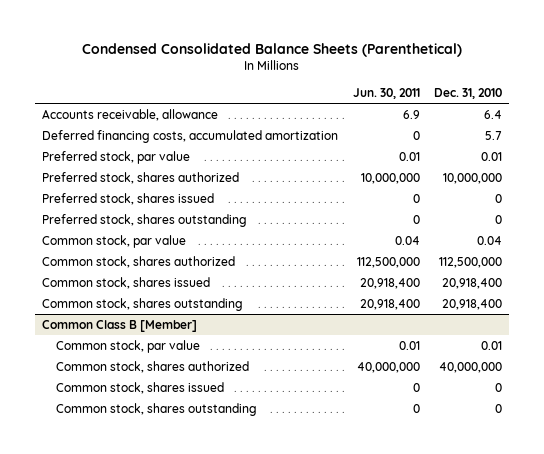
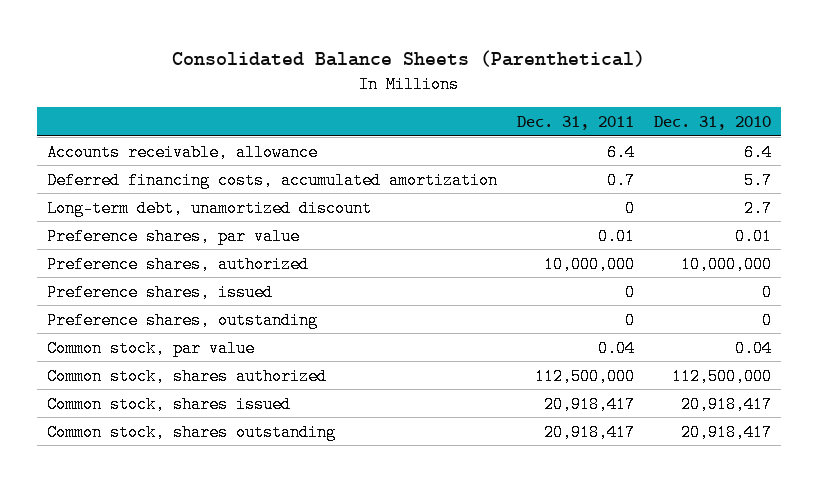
[82,42,463,57] Condensed Consolidated Balance Sheets (Parenthetical) -> [171,50,645,68] Consolidated Balance Sheets (Parenthetical)
[352,87,420,99] Jun. 30, 2011 -> none
none -> [516,116,634,131] Dec. 31, 2011
none -> [46,199,372,217] Long-term debt, unamortized discount
[42,151,191,165] Preferred stock, par value -> [46,227,300,245] Preference shares, par value
[42,172,240,185] Preferred stock, shares authorized -> [46,255,309,273] Preference shares, authorized
[42,193,215,206] Preferred stock, shares issued -> [46,283,273,301] Preference shares, issued
[42,214,248,228] Preferred stock, shares outstanding -> [46,311,318,329] Preference shares, outstanding
[42,320,198,333] Common Class B [Member] -> none
[55,340,200,354] Common stock, par value -> none
[55,361,249,374] Common stock, shares authorized -> none
[55,382,224,395] Common stock, shares issued -> none
[55,403,257,417] Common stock, shares outstanding -> none
[442,278,503,290] 20,918,400 -> [680,395,772,413] 20,918,417
[442,299,503,311] 20,918,400 -> [680,423,772,441] 20,918,417

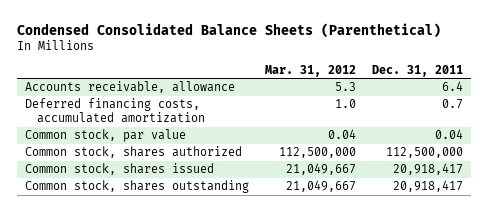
[171,50,645,68] Consolidated Balance Sheets (Parenthetical) -> [16,22,441,38] Condensed Consolidated Balance Sheets (Parenthetical)
[653,116,771,131] Dec. 31, 2010 -> none
none -> [265,65,357,78] Mar. 31, 2012
[46,199,372,217] Long-term debt, unamortized discount -> none
[46,227,300,245] Preference shares, par value -> none
[46,255,309,273] Preference shares, authorized -> none
[46,283,273,301] Preference shares, issued -> none
[46,311,318,329] Preference shares, outstanding -> none

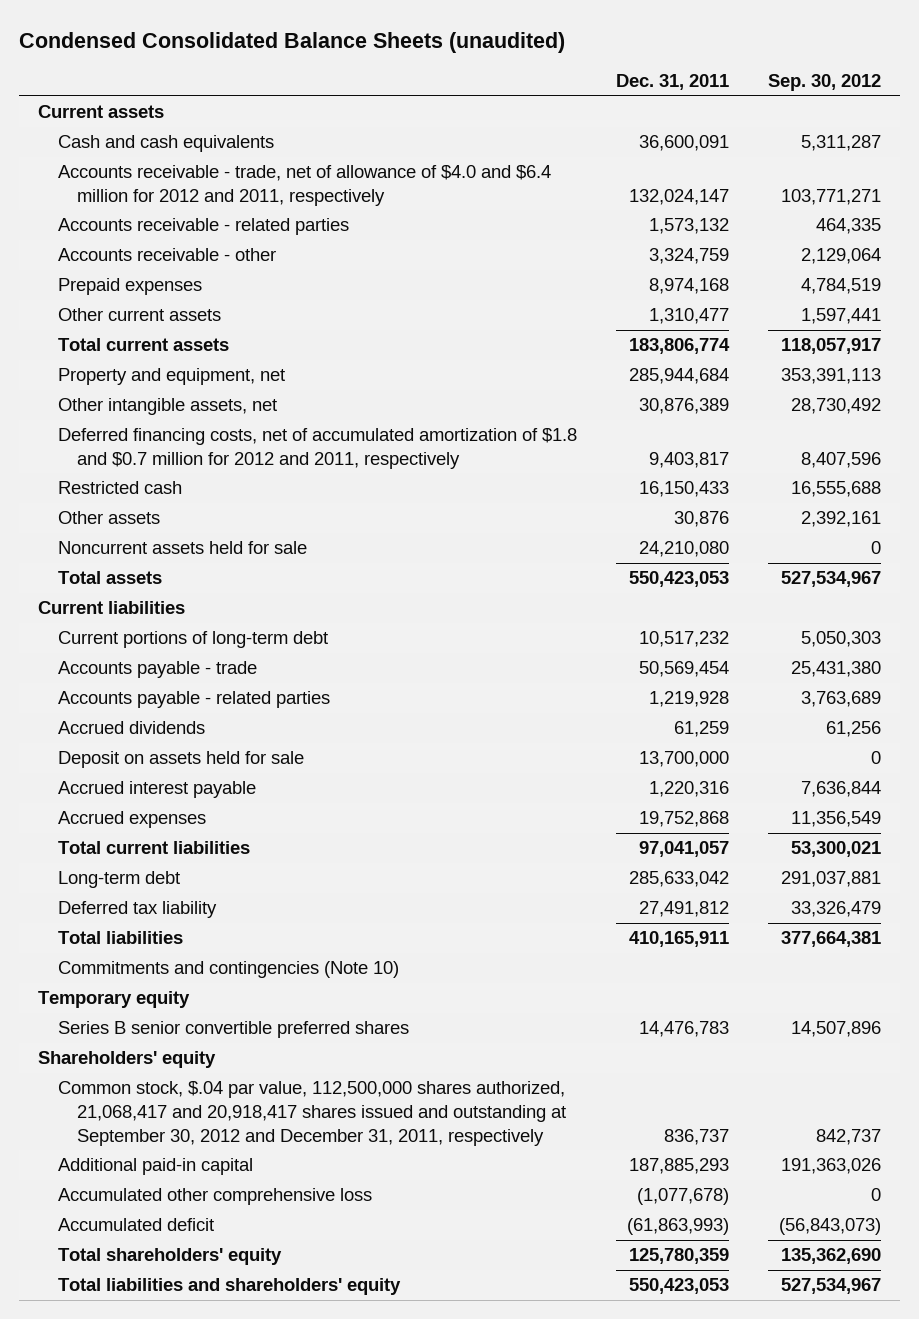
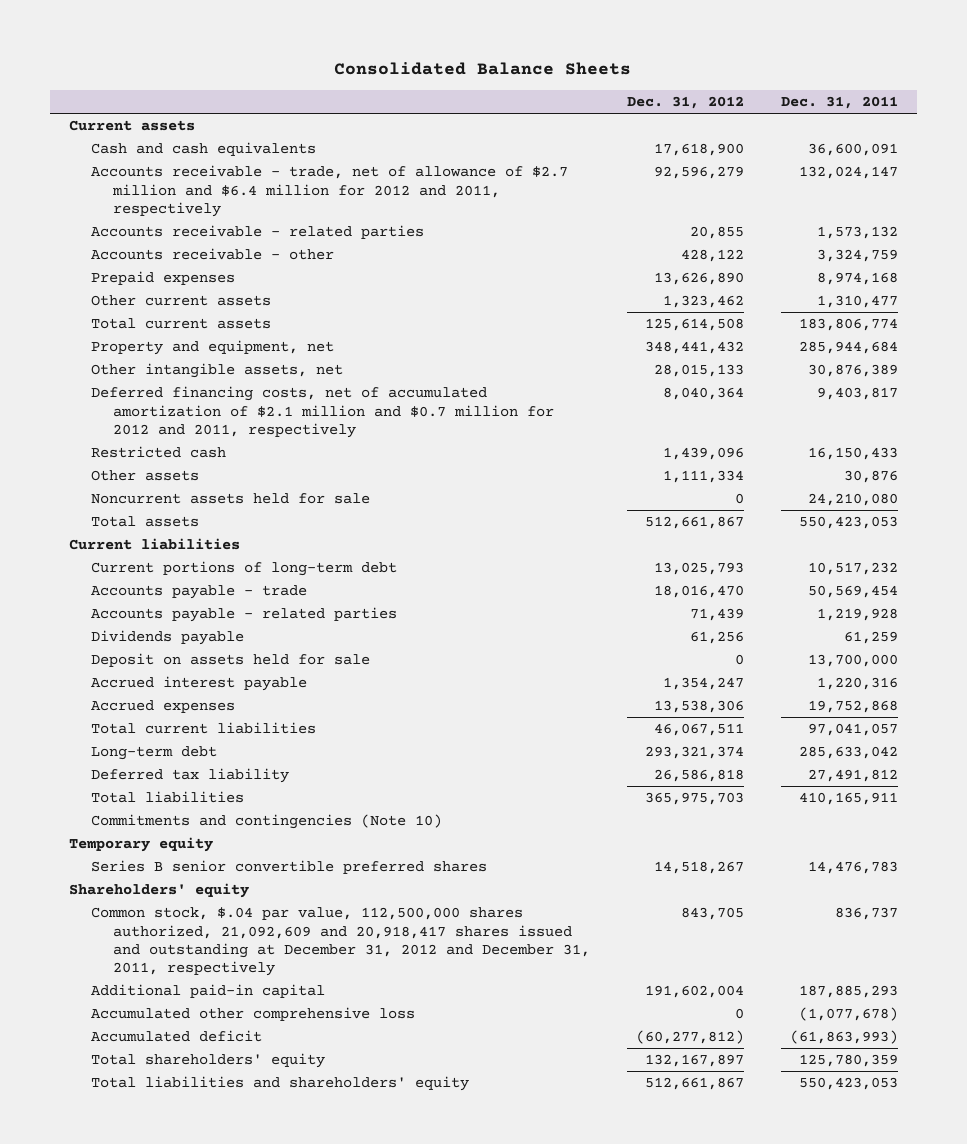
[18,31,565,53] Condensed Consolidated Balance Sheets (unaudited) -> [334,62,632,76] Consolidated Balance Sheets
[767,74,881,92] Sep. 30, 2012 -> none
none -> [627,96,745,110] Dec. 31, 2012
[57,165,551,207] Accounts receivable - trade, net of allowance of $4.0 and $6.4 million for 2012 and 2011, respectively -> [90,165,568,217] Accounts receivable - trade, net of allowance of $2.7 million and $6.4 million for 2012 and 2011, respectively
[57,428,577,470] Deferred financing costs, net of accumulated amortization of $1.8 and $0.7 million for 2012 and 2011, respectively -> [90,386,554,438] Deferred financing costs, net of accumulated amortization of $2.1 million and $0.7 million for 2012 and 2011, respectively
[57,721,205,735] Accrued dividends -> [90,630,244,646] Dividends payable
[57,1081,567,1146] Common stock, $.04 par value, 112,500,000 shares authorized, 21,068,417 and 20,918,417 shares issued and outstanding at September 30, 2012 and December 31, 2011, respectively -> [90,907,590,977] Common stock, $.04 par value, 112,500,000 shares authorized, 21,092,609 and 20,918,417 shares issued and outstanding at December 31, 2012 and December 31, 2011, respectively

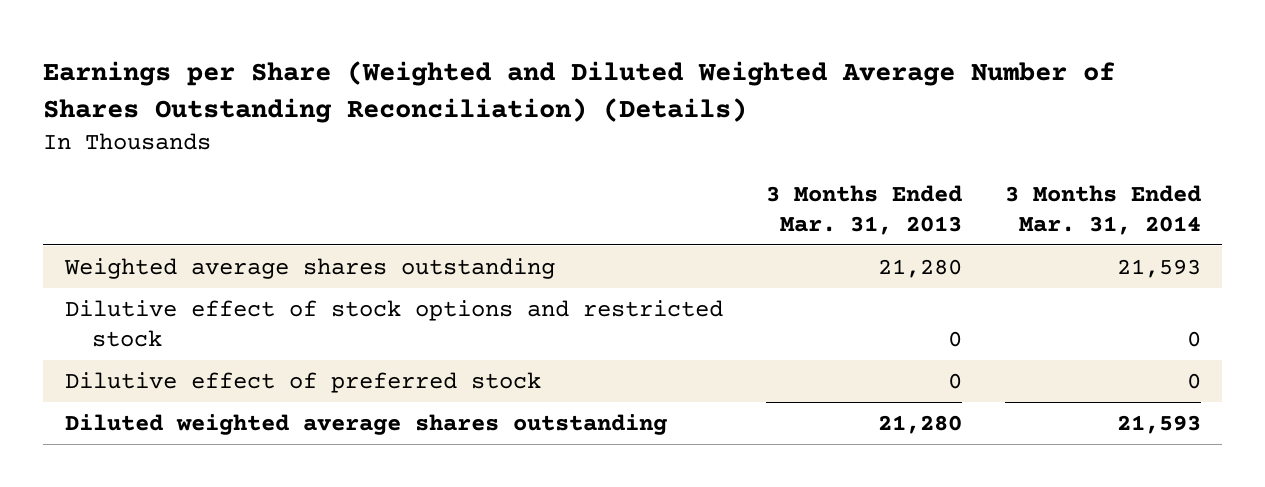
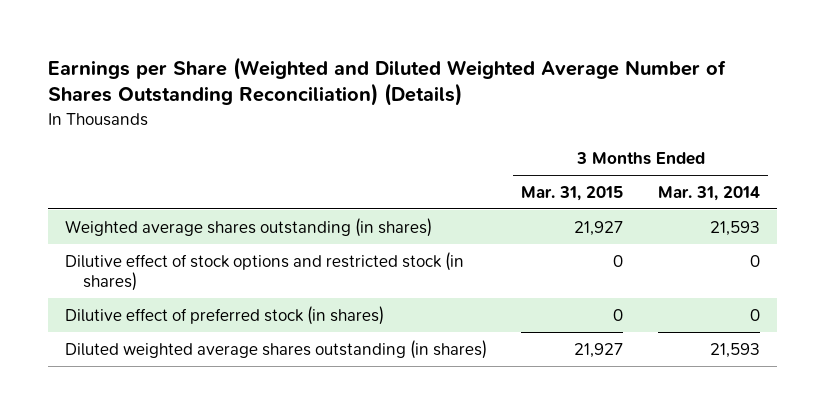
[765,184,962,236] 3 Months Ended Mar. 31, 2013 -> none
none -> [521,186,624,202] Mar. 31, 2015
[63,257,555,279] Weighted average shares outstanding -> [64,217,432,237] Weighted average shares outstanding (in shares)
[64,299,723,348] Dilutive effect of stock options and restricted stock -> [64,251,464,291] Dilutive effect of stock options and restricted stock (in shares)
[64,371,541,393] Dilutive effect of preferred stock -> [64,305,384,325] Dilutive effect of preferred stock (in shares)
[64,413,667,435] Diluted weighted average shares outstanding -> [64,339,487,359] Diluted weighted average shares outstanding (in shares)

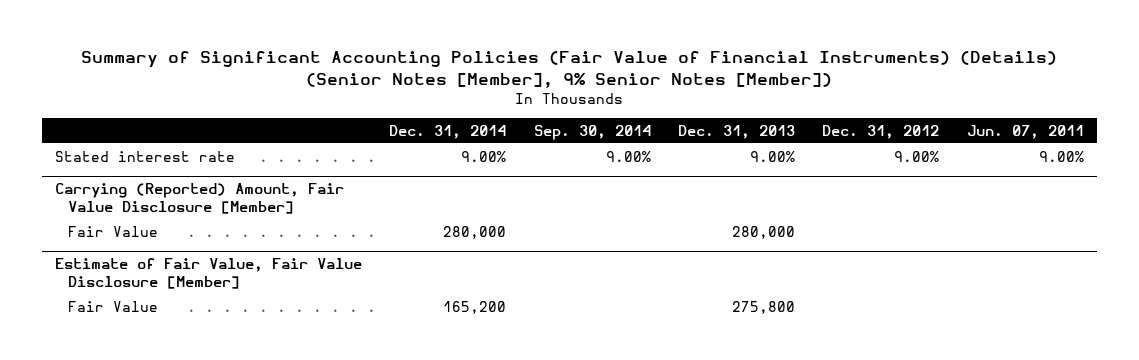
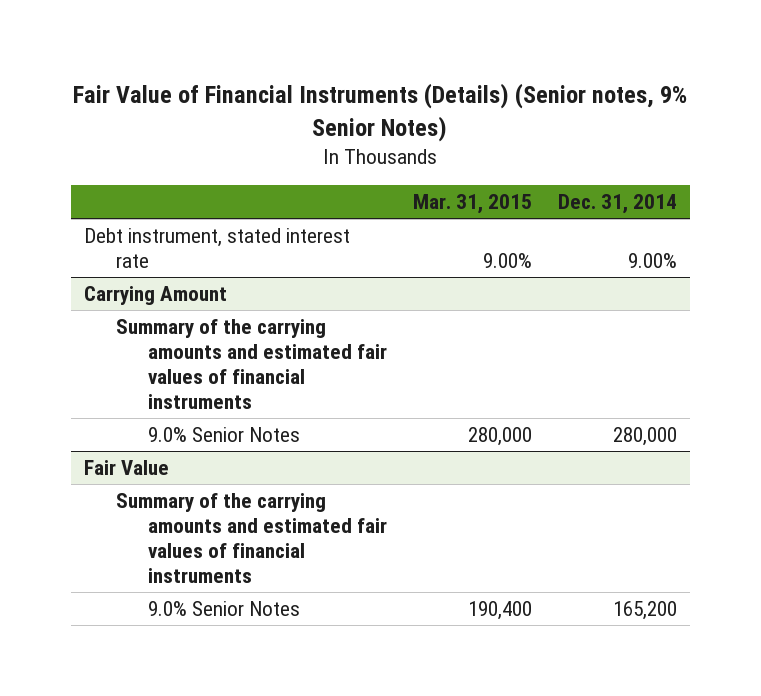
[81,51,1058,89] Summary of Significant Accounting Policies (Fair Value of Financial Instruments) (Details) (Senior Notes [Member], 9% Senior Notes [Member]) -> [73,83,688,142] Fair Value of Financial Instruments (Details) (Senior notes, 9% Senior Notes)
[533,124,651,140] Sep. 30, 2014 -> none
[678,124,796,139] Dec. 31, 2013 -> none
[822,124,940,139] Dec. 31, 2012 -> none
[966,124,1084,139] Jun. 07, 2011 -> none
none -> [413,194,533,215] Mar. 31, 2015
[67,225,158,237] Fair Value -> none
[55,150,236,162] Stated interest rate -> [83,228,350,268] Debt instrument, stated interest rate
[55,183,345,214] Carrying (Reported) Amount, Fair Value Disclosure [Member] -> [83,286,227,306] Carrying Amount
none -> [115,319,388,409] Summary of the carrying amounts and estimated fair values of financial instruments
none -> [148,427,301,443] 9.0% Senior Notes
[55,258,363,289] Estimate of Fair Value, Fair Value Disclosure [Member] -> [83,460,169,476] Fair Value
none -> [115,493,388,583] Summary of the carrying amounts and estimated fair values of financial instruments
[67,300,158,312] Fair Value -> [148,601,301,617] 9.0% Senior Notes

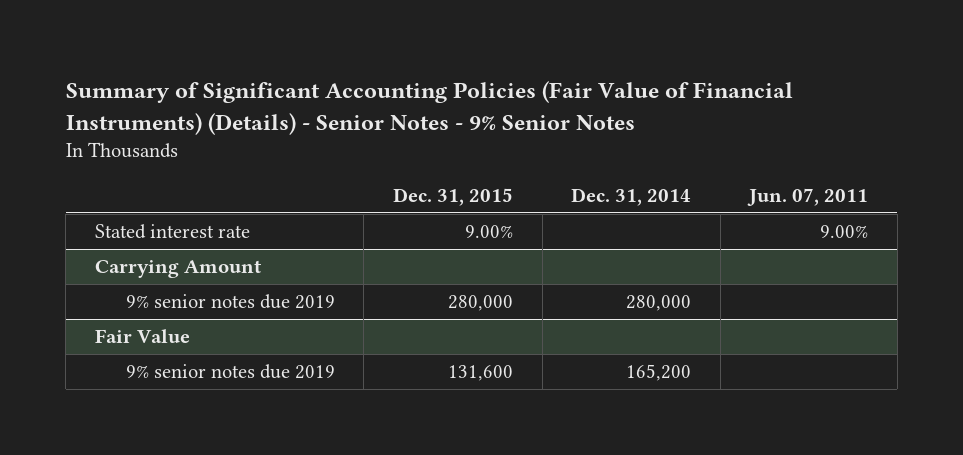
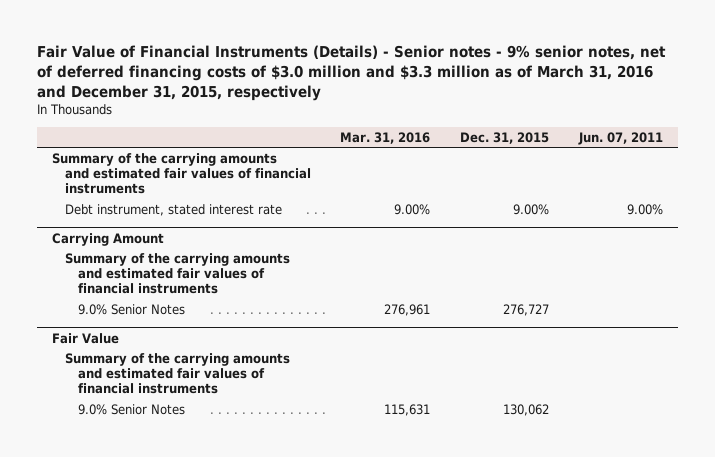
[65,80,793,135] Summary of Significant Accounting Policies (Fair Value of Financial Instruments) (Details) - Senior Notes - 9% Senior Notes -> [36,44,666,101] Fair Value of Financial Instruments (Details) - Senior notes - 9% senior notes, net of deferred financing costs of $3.0 million and $3.3 million as of March 31, 2016 and December 31, 2015, respectively
[571,188,692,207] Dec. 31, 2014 -> none
none -> [340,131,431,144] Mar. 31, 2016
none -> [51,152,311,195] Summary of the carrying amounts and estimated fair values of financial instruments
[94,224,250,240] Stated interest rate -> [64,203,282,216] Debt instrument, stated interest rate
none -> [64,252,290,295] Summary of the carrying amounts and estimated fair values of financial instruments
[125,294,335,310] 9% senior notes due 2019 -> [77,303,185,315] 9.0% Senior Notes
[447,295,513,312] 280,000 -> [503,303,550,316] 276,727
none -> [64,352,290,395] Summary of the carrying amounts and estimated fair values of financial instruments
[125,364,335,380] 9% senior notes due 2019 -> [77,403,185,415] 9.0% Senior Notes
[447,365,513,382] 131,600 -> [503,403,550,416] 130,062

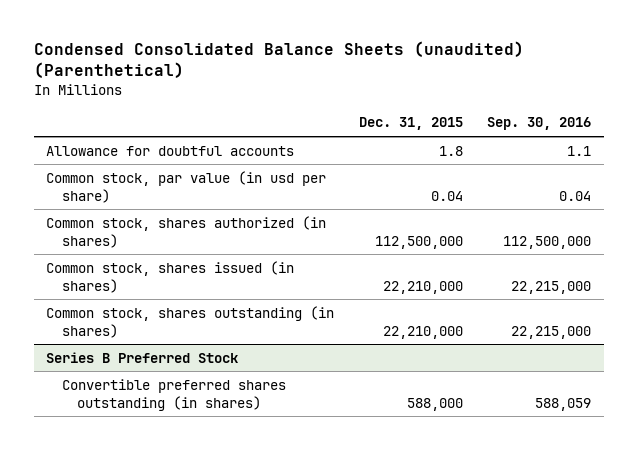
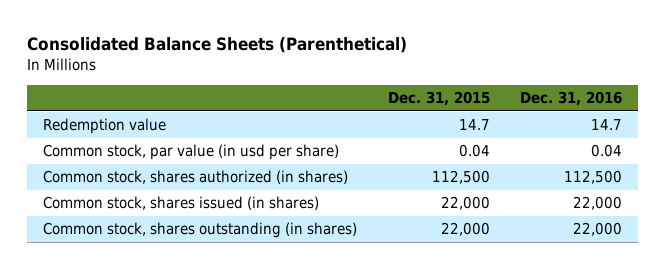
[33,40,524,79] Condensed Consolidated Balance Sheets (unaudited) (Parenthetical) -> [27,37,408,54] Consolidated Balance Sheets (Parenthetical)
[487,117,592,131] Sep. 30, 2016 -> none
none -> [520,91,623,107] Dec. 31, 2016
[45,145,294,156] Allowance for doubtful accounts -> none
none -> [42,118,166,135] Redemption value
[45,351,238,363] Series B Preferred Stock -> none
[61,378,286,411] Convertible preferred shares outstanding (in shares) -> none
[374,235,463,249] 112,500,000 -> [431,170,490,185] 112,500
[382,280,463,294] 22,210,000 -> [440,196,490,211] 22,000
[382,325,463,339] 22,210,000 -> [440,222,490,237] 22,000

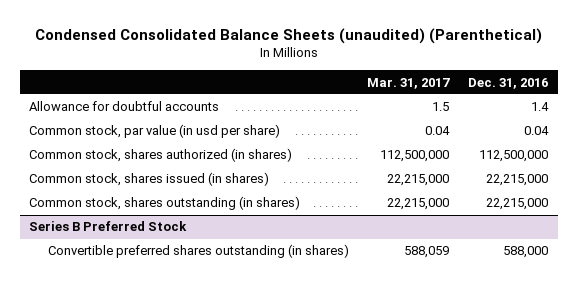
[27,37,408,54] Consolidated Balance Sheets (Parenthetical) -> [34,27,542,44] Condensed Consolidated Balance Sheets (unaudited) (Parenthetical)
[387,91,490,107] Dec. 31, 2015 -> none
none -> [367,77,451,89] Mar. 31, 2017
[42,118,166,135] Redemption value -> none
none -> [29,101,220,112] Allowance for doubtful accounts
[564,170,623,185] 112,500 -> [479,150,549,163] 112,500,000
[573,196,623,211] 22,000 -> [486,174,549,187] 22,215,000
[573,222,623,237] 22,000 -> [486,198,549,211] 22,215,000
none -> [29,221,188,232] Series B Preferred Stock
none -> [47,244,349,259] Convertible preferred shares outstanding (in shares)

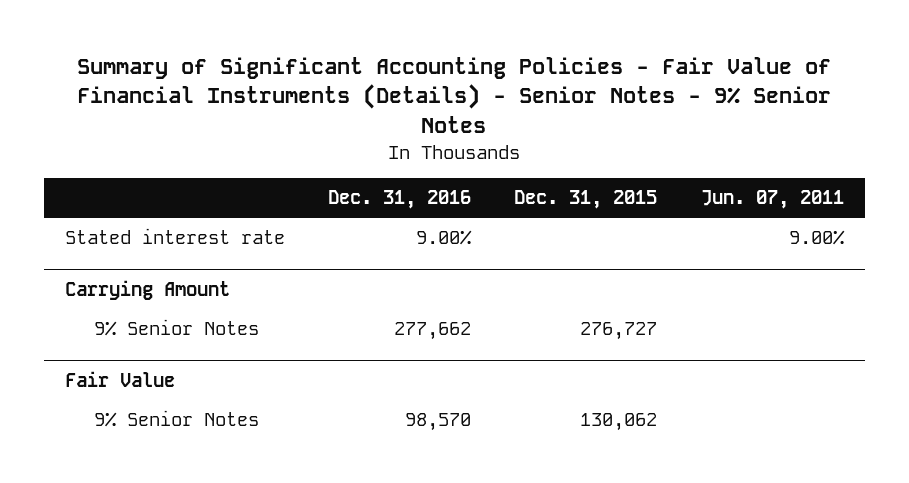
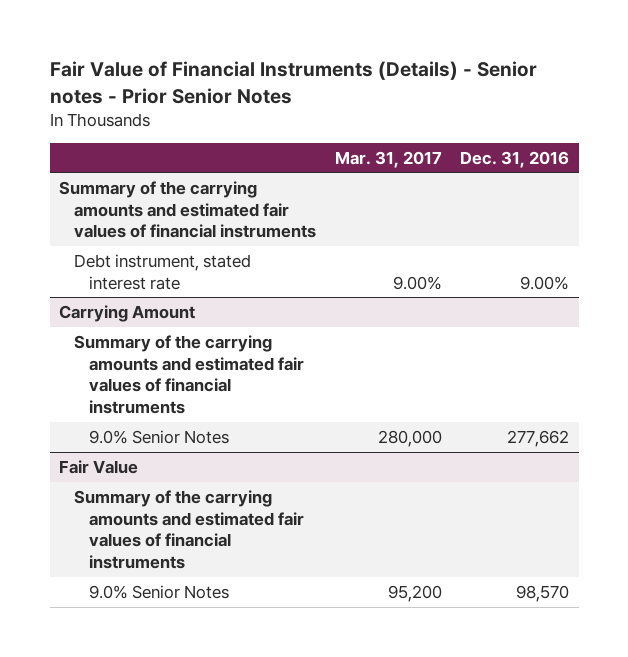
[77,56,832,134] Summary of Significant Accounting Policies - Fair Value of Financial Instruments (Details) - Senior Notes - 9% Senior Notes -> [49,61,537,104] Fair Value of Financial Instruments (Details) - Senior notes - Prior Senior Notes
[514,190,658,210] Dec. 31, 2015 -> none
[700,190,844,210] Jun. 07, 2011 -> none
none -> [334,150,442,168] Mar. 31, 2017
none -> [59,180,317,239] Summary of the carrying amounts and estimated fair values of financial instruments
[65,228,286,245] Stated interest rate -> [74,253,252,290] Debt instrument, stated interest rate
none -> [74,334,305,414] Summary of the carrying amounts and estimated fair values of financial instruments
[93,319,259,337] 9% Senior Notes -> [89,429,230,444] 9.0% Senior Notes
none -> [74,489,305,569] Summary of the carrying amounts and estimated fair values of financial instruments
[93,410,259,428] 9% Senior Notes -> [89,584,230,599] 9.0% Senior Notes

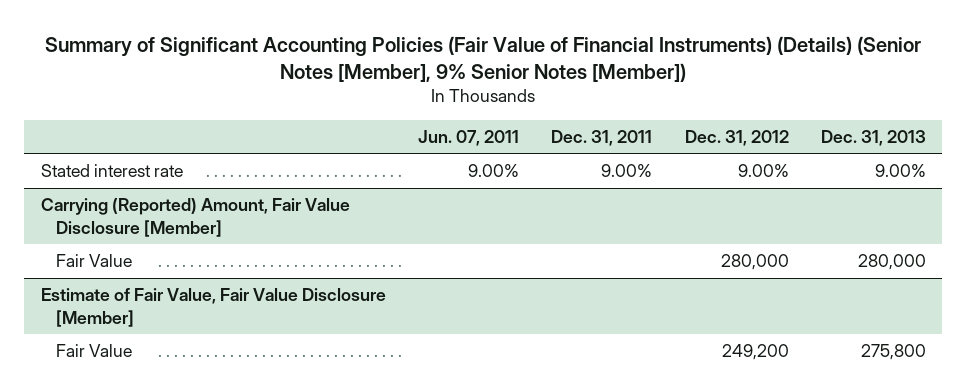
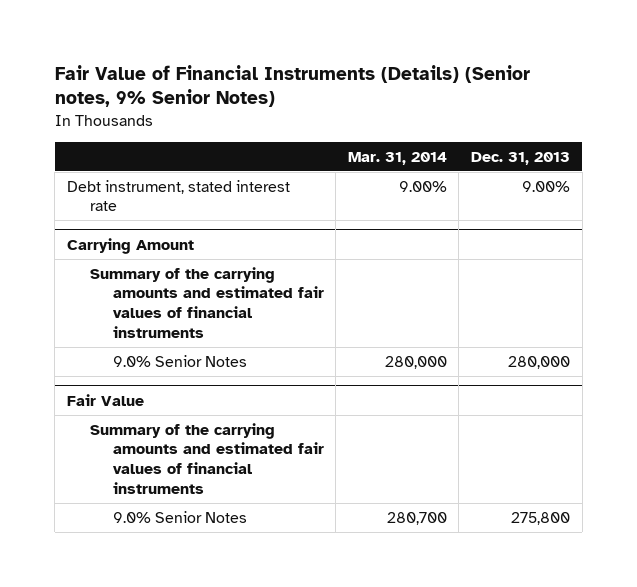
[45,35,922,82] Summary of Significant Accounting Policies (Fair Value of Financial Instruments) (Details) (Senior Notes [Member], 9% Senior Notes [Member]) -> [54,64,530,108] Fair Value of Financial Instruments (Details) (Senior notes, 9% Senior Notes)
[417,129,519,146] Jun. 07, 2011 -> none
[551,129,653,146] Dec. 31, 2011 -> none
[684,129,789,146] Dec. 31, 2012 -> none
none -> [347,151,447,165] Mar. 31, 2014
[40,198,350,237] Carrying (Reported) Amount, Fair Value Disclosure [Member] -> none
[56,254,133,268] Fair Value -> none
[40,288,386,327] Estimate of Fair Value, Fair Value Disclosure [Member] -> none
[40,164,183,178] Stated interest rate -> [66,179,290,212] Debt instrument, stated interest rate
none -> [66,237,194,254] Carrying Amount
none -> [89,266,324,338] Summary of the carrying amounts and estimated fair values of financial instruments
none -> [112,354,247,367] 9.0% Senior Notes
none -> [66,393,144,406] Fair Value
none -> [89,422,324,494] Summary of the carrying amounts and estimated fair values of financial instruments
[56,344,133,358] Fair Value -> [112,510,247,523] 9.0% Senior Notes

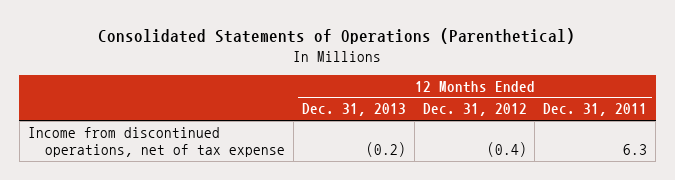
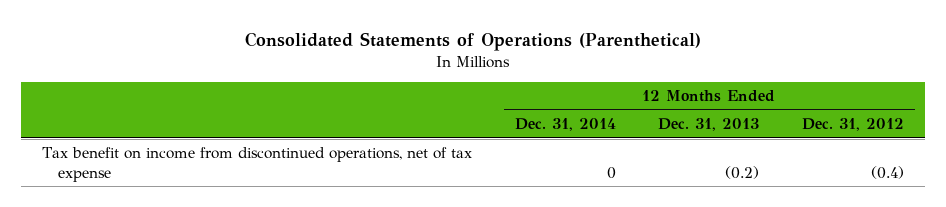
[543,103,648,117] Dec. 31, 2011 -> none
none -> [514,118,616,132] Dec. 31, 2014
[27,126,286,158] Income from discontinued operations, net of tax expense -> [42,147,473,183] Tax benefit on income from discontinued operations, net of tax expense

